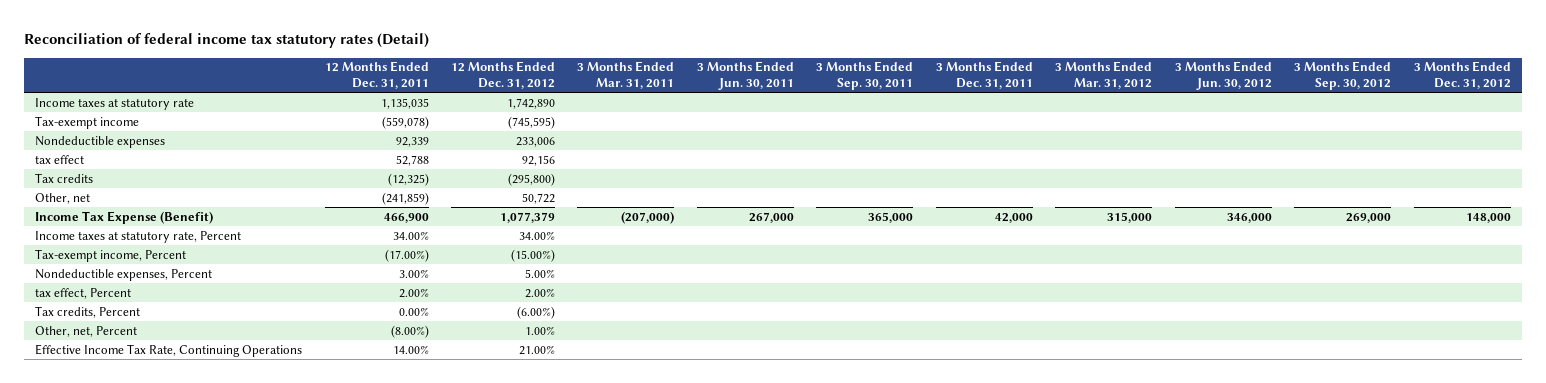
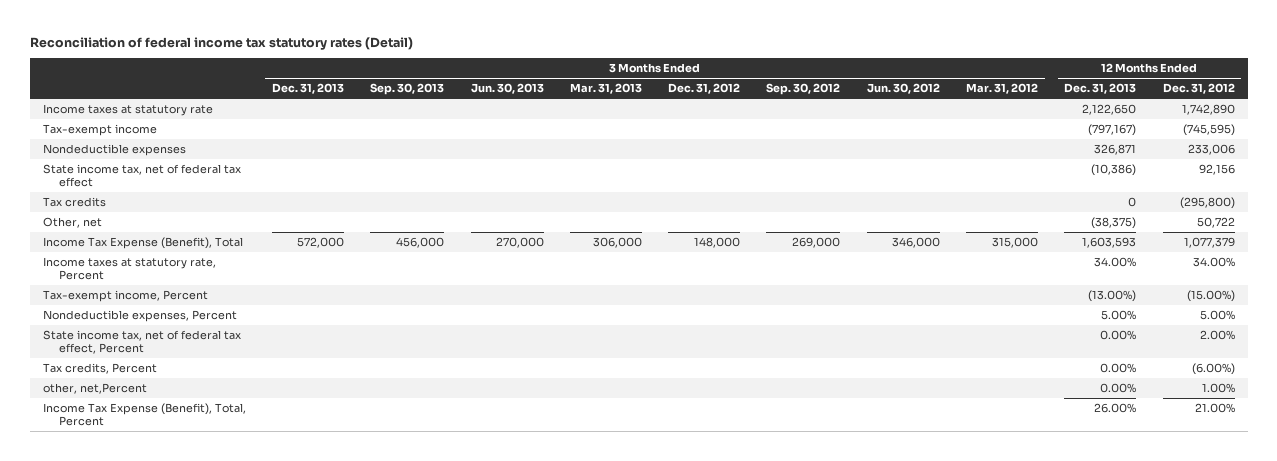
[324,61,429,90] 12 Months Ended Dec. 31, 2011 -> none
[577,61,675,90] 3 Months Ended Mar. 31, 2011 -> none
[696,61,794,91] 3 Months Ended Jun. 30, 2011 -> none
[816,61,914,91] 3 Months Ended Sep. 30, 2011 -> none
[935,61,1033,90] 3 Months Ended Dec. 31, 2011 -> none
none -> [271,83,344,95] Dec. 31, 2013
none -> [370,83,445,96] Sep. 30, 2013
none -> [470,83,544,95] Jun. 30, 2013
none -> [569,83,642,95] Mar. 31, 2013
none -> [1064,83,1137,95] Dec. 31, 2013
[35,154,85,164] tax effect -> [42,164,241,188] State income tax, net of federal tax effect
[35,210,214,224] Income Tax Expense (Benefit) -> [42,237,243,250] Income Tax Expense (Benefit), Total
[35,287,132,299] tax effect, Percent -> none
none -> [42,330,241,355] State income tax, net of federal tax effect, Percent
[35,343,303,357] Effective Income Tax Rate, Continuing Operations -> none
[35,325,138,337] Other, net, Percent -> [42,383,147,395] other, net,Percent
none -> [42,403,246,427] Income Tax Expense (Benefit), Total, Percent

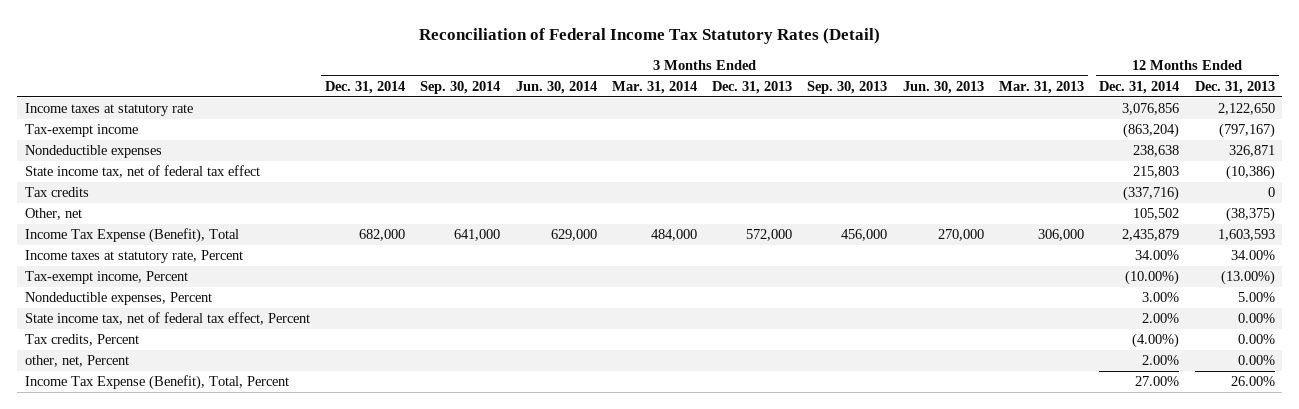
[29,36,413,50] Reconciliation of federal income tax statutory rates (Detail) -> [418,27,880,44] Reconciliation of Federal Income Tax Statutory Rates (Detail)
[668,83,741,95] Dec. 31, 2012 -> none
[766,83,841,96] Sep. 30, 2012 -> none
[866,83,940,95] Jun. 30, 2012 -> none
[965,83,1038,95] Mar. 31, 2012 -> none
[1162,83,1235,95] Dec. 31, 2012 -> none
none -> [324,81,405,95] Dec. 31, 2014
none -> [420,81,501,95] Sep. 30, 2014
none -> [515,81,597,95] Jun. 30, 2014
none -> [611,81,697,95] Mar. 31, 2014
none -> [1099,81,1180,95] Dec. 31, 2014
[42,383,147,395] other, net,Percent -> [24,355,129,368] other, net, Percent

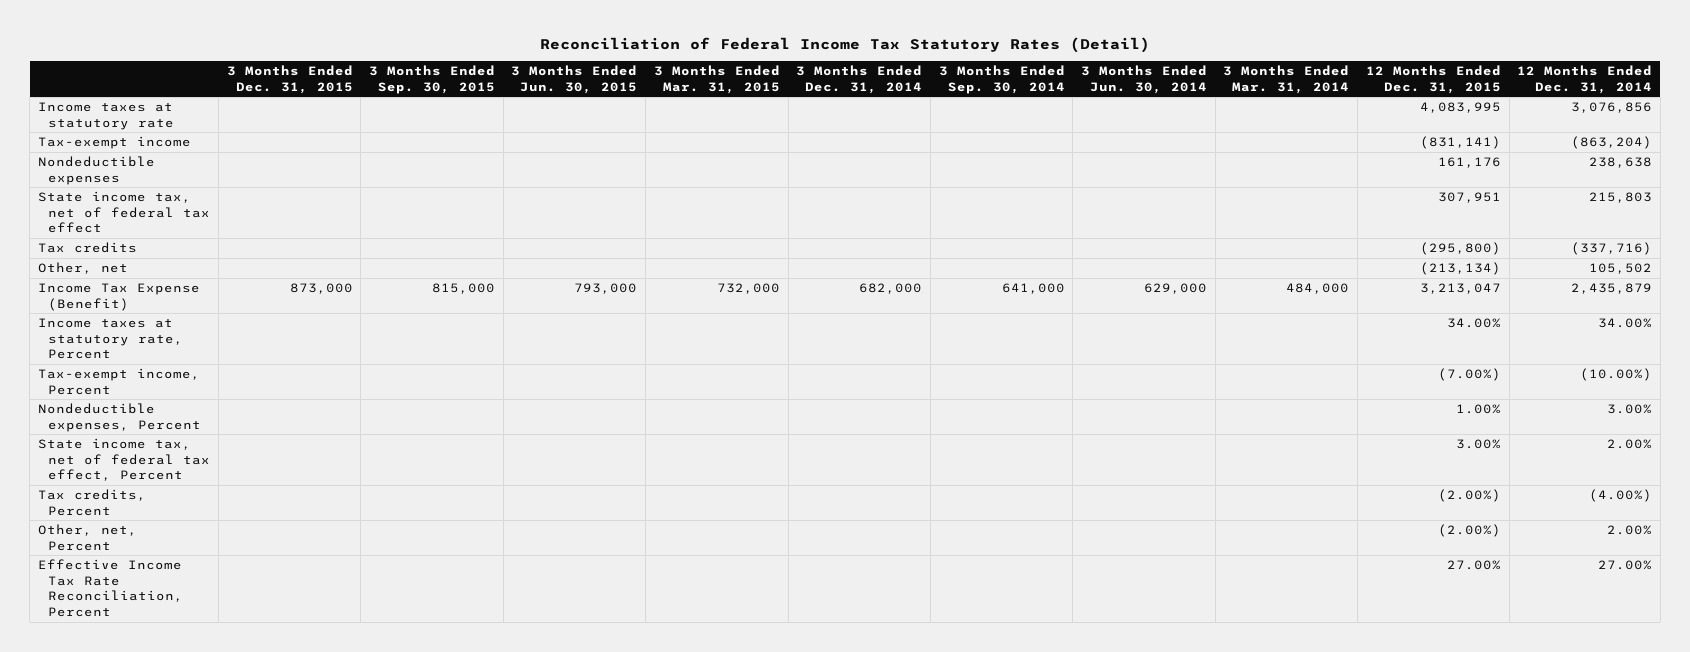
[712,81,793,95] Dec. 31, 2013 -> none
[807,81,888,95] Sep. 30, 2013 -> none
[902,81,984,95] Jun. 30, 2013 -> none
[999,81,1085,95] Mar. 31, 2013 -> none
[1194,81,1275,95] Dec. 31, 2013 -> none
none -> [226,64,353,94] 3 Months Ended Dec. 31, 2015
none -> [369,64,496,94] 3 Months Ended Sep. 30, 2015
none -> [511,64,638,94] 3 Months Ended Jun. 30, 2015
none -> [653,64,780,94] 3 Months Ended Mar. 31, 2015
none -> [1365,64,1501,94] 12 Months Ended Dec. 31, 2015
[24,228,239,244] Income Tax Expense (Benefit), Total -> [37,283,200,311] Income Tax Expense (Benefit)
[24,375,289,391] Income Tax Expense (Benefit), Total, Percent -> none
[24,355,129,368] other, net, Percent -> [37,524,137,551] Other, net, Percent
none -> [37,559,184,618] Effective Income Tax Rate Reconciliation, Percent

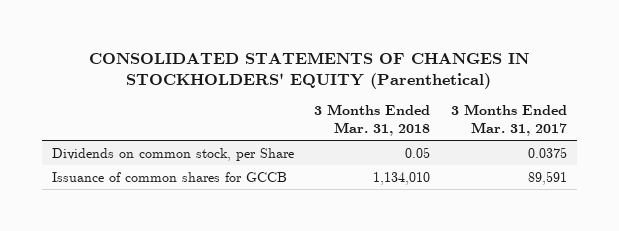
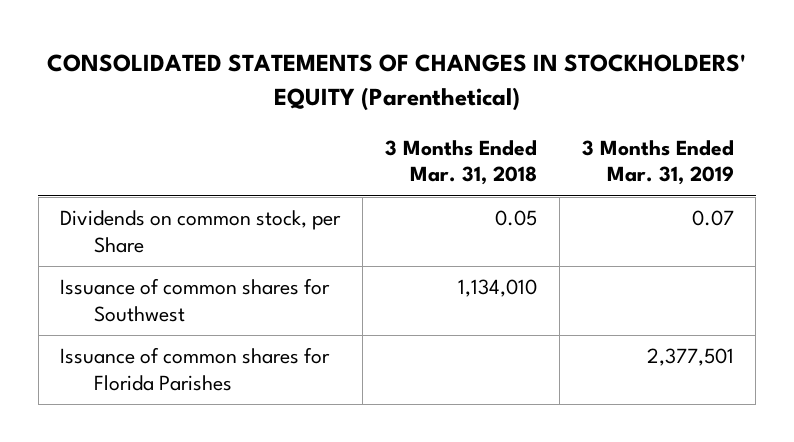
[450,104,567,137] 3 Months Ended Mar. 31, 2017 -> none
none -> [581,139,734,186] 3 Months Ended Mar. 31, 2019
[52,171,288,182] Issuance of common shares for GCCB -> [60,278,331,323] Issuance of common shares for Southwest
none -> [60,347,331,392] Issuance of common shares for Florida Parishes

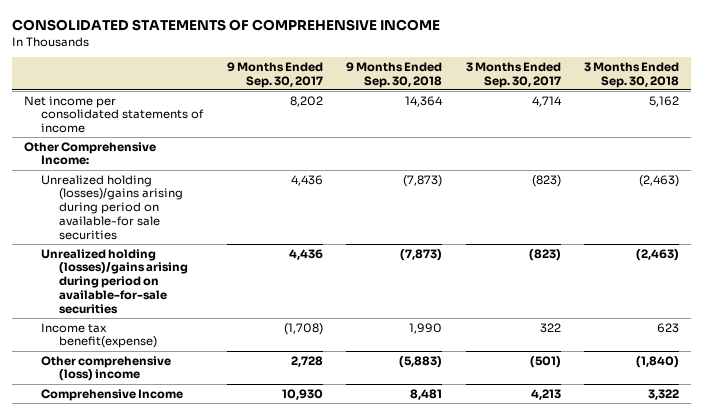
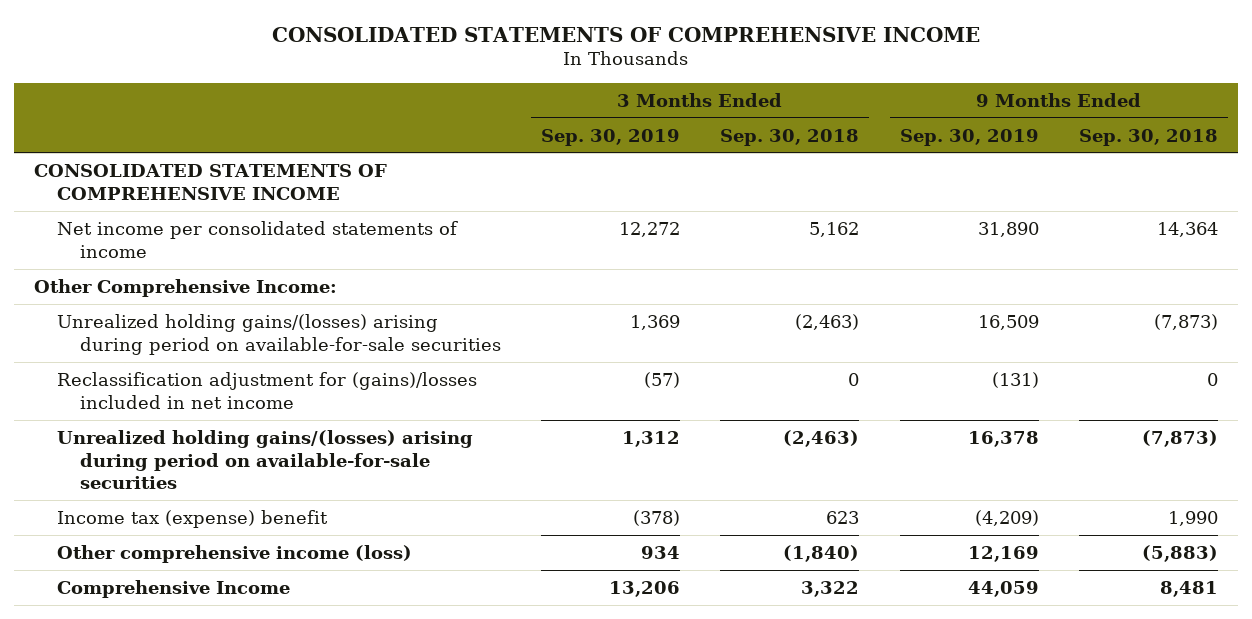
[226,61,323,88] 9 Months Ended Sep. 30, 2017 -> none
[465,61,561,88] 3 Months Ended Sep. 30, 2017 -> none
none -> [541,128,681,146] Sep. 30, 2019
none -> [899,128,1039,146] Sep. 30, 2019
none -> [34,163,388,200] CONSOLIDATED STATEMENTS OF COMPREHENSIVE INCOME
[41,174,183,240] Unrealized holding (losses)/gains arising during period on available-for sale securities -> [57,313,502,355] Unrealized holding gains/(losses) arising during period on available-for-sale securities
none -> [57,371,478,409] Reclassification adjustment for (gains)/losses included in net income
[41,248,188,314] Unrealized holding (losses)/gains arising during period on available-for-sale securities -> [57,429,474,490] Unrealized holding gains/(losses) arising during period on available-for-sale securities
[41,322,157,349] Income tax benefit(expense) -> [57,509,329,528] Income tax (expense) benefit
[41,355,172,382] Other comprehensive (loss) income -> [57,544,413,563] Other comprehensive income (loss)

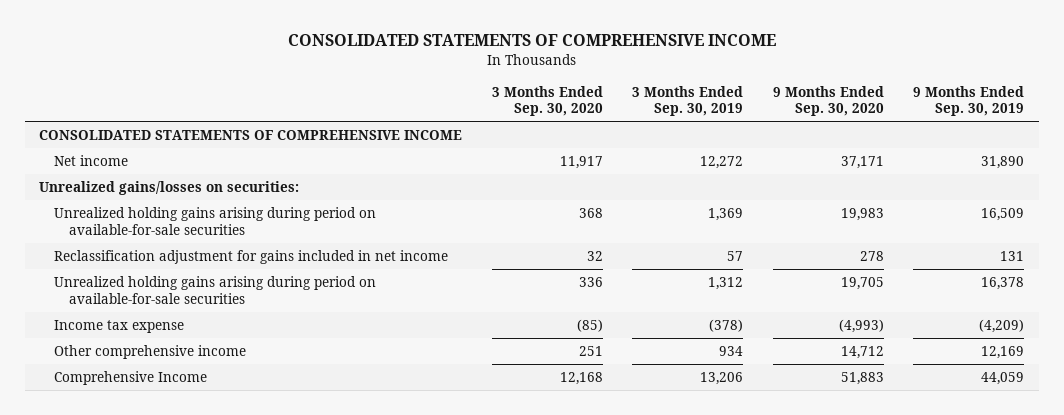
[720,128,860,146] Sep. 30, 2018 -> none
[1078,128,1218,146] Sep. 30, 2018 -> none
none -> [491,85,603,116] 3 Months Ended Sep. 30, 2020
none -> [772,85,884,116] 9 Months Ended Sep. 30, 2020
[34,278,338,297] Other Comprehensive Income: -> none
[57,220,459,258] Net income per consolidated statements of income -> [54,155,129,167] Net income
none -> [39,181,300,196] Unrealized gains/losses on securities:
[57,313,502,355] Unrealized holding gains/(losses) arising during period on available-for-sale securities -> [54,207,377,235] Unrealized holding gains arising during period on available-for-sale securities
[57,371,478,409] Reclassification adjustment for (gains)/losses included in net income -> [54,250,449,265] Reclassification adjustment for gains included in net income
[644,371,681,388] (57) -> [727,251,744,262] 57
[991,371,1039,388] (131) -> [1000,251,1025,262] 131
[57,429,474,490] Unrealized holding gains/(losses) arising during period on available-for-sale securities -> [54,276,377,304] Unrealized holding gains arising during period on available-for-sale securities
[57,509,329,528] Income tax (expense) benefit -> [54,320,185,334] Income tax expense
[57,544,413,563] Other comprehensive income (loss) -> [54,345,247,360] Other comprehensive income

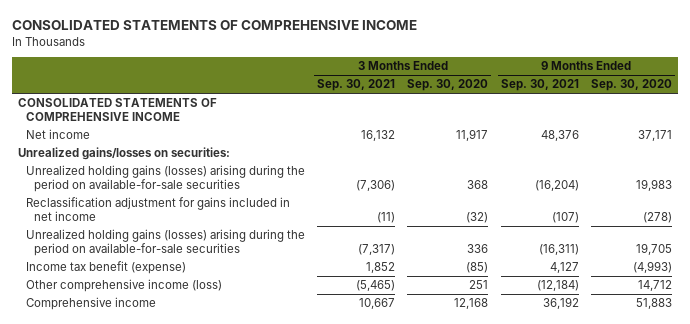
[632,85,744,116] 3 Months Ended Sep. 30, 2019 -> none
[913,85,1025,116] 9 Months Ended Sep. 30, 2019 -> none
none -> [317,79,396,92] Sep. 30, 2021
none -> [500,79,579,92] Sep. 30, 2021
[54,207,377,235] Unrealized holding gains arising during period on available-for-sale securities -> [26,165,306,193] Unrealized holding gains (losses) arising during the period on available-for-sale securities
[586,251,603,262] 32 -> [466,212,489,224] (32)
[859,251,884,262] 278 -> [642,212,672,224] (278)
[54,276,377,304] Unrealized holding gains arising during period on available-for-sale securities -> [26,229,306,257] Unrealized holding gains (losses) arising during the period on available-for-sale securities
[54,320,185,334] Income tax expense -> [26,261,187,275] Income tax benefit (expense)
[54,345,247,360] Other comprehensive income -> [26,279,223,293] Other comprehensive income (loss)
[54,371,208,386] Comprehensive Income -> [26,297,157,311] Comprehensive income

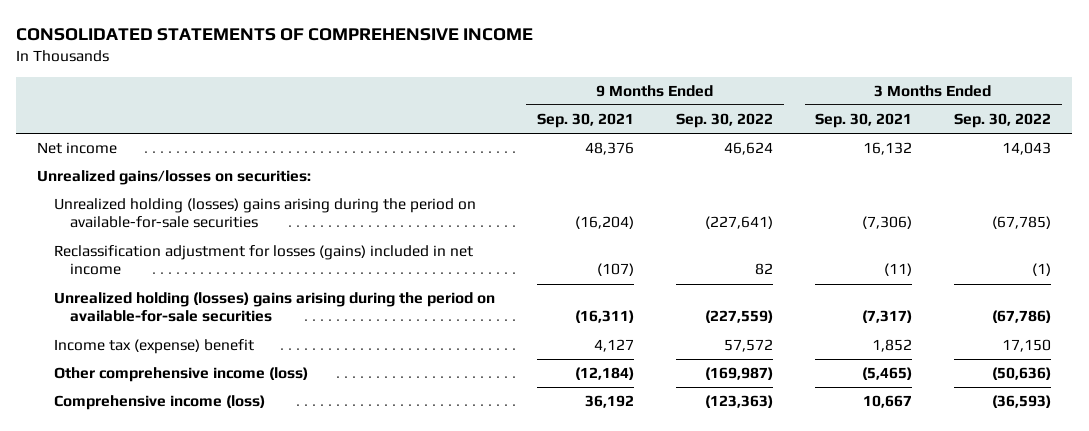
[407,79,489,92] Sep. 30, 2020 -> none
[590,79,672,92] Sep. 30, 2020 -> none
none -> [676,113,774,129] Sep. 30, 2022
none -> [954,113,1052,129] Sep. 30, 2022
[18,98,218,122] CONSOLIDATED STATEMENTS OF COMPREHENSIVE INCOME -> none
[26,165,306,193] Unrealized holding gains (losses) arising during the period on available-for-sale securities -> [53,198,476,229] Unrealized holding (losses) gains arising during the period on available-for-sale securities
[26,197,291,222] Reclassification adjustment for gains included in net income -> [53,245,473,276] Reclassification adjustment for losses (gains) included in net income
[26,229,306,257] Unrealized holding gains (losses) arising during the period on available-for-sale securities -> [53,292,495,323] Unrealized holding (losses) gains arising during the period on available-for-sale securities
[26,261,187,275] Income tax benefit (expense) -> [53,339,254,355] Income tax (expense) benefit
[26,297,157,311] Comprehensive income -> [53,395,265,411] Comprehensive income (loss)

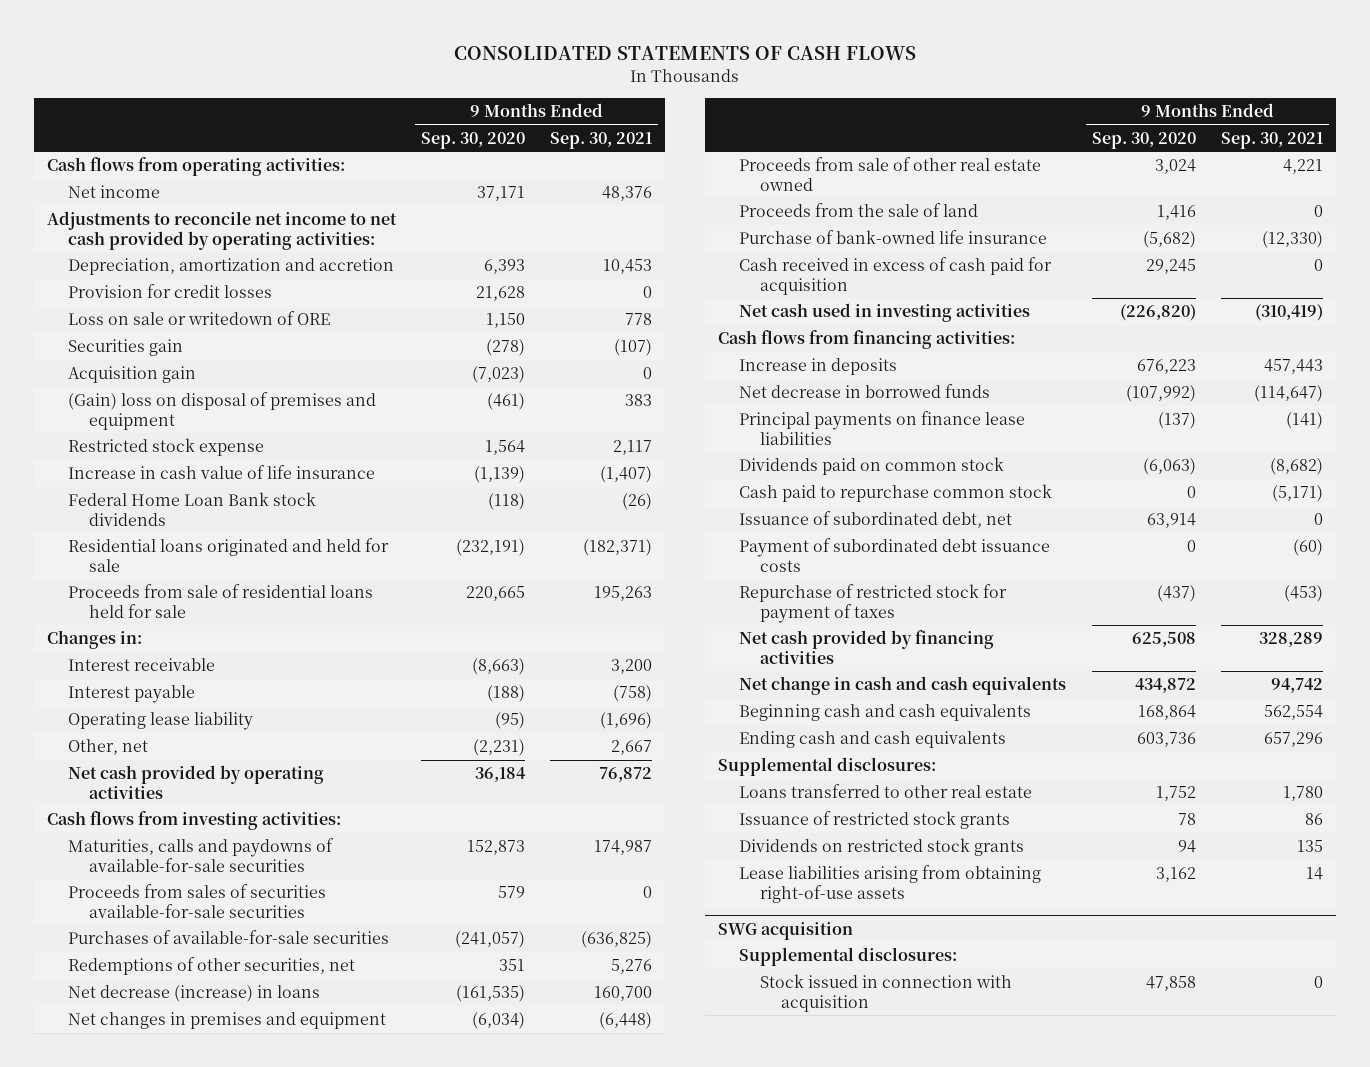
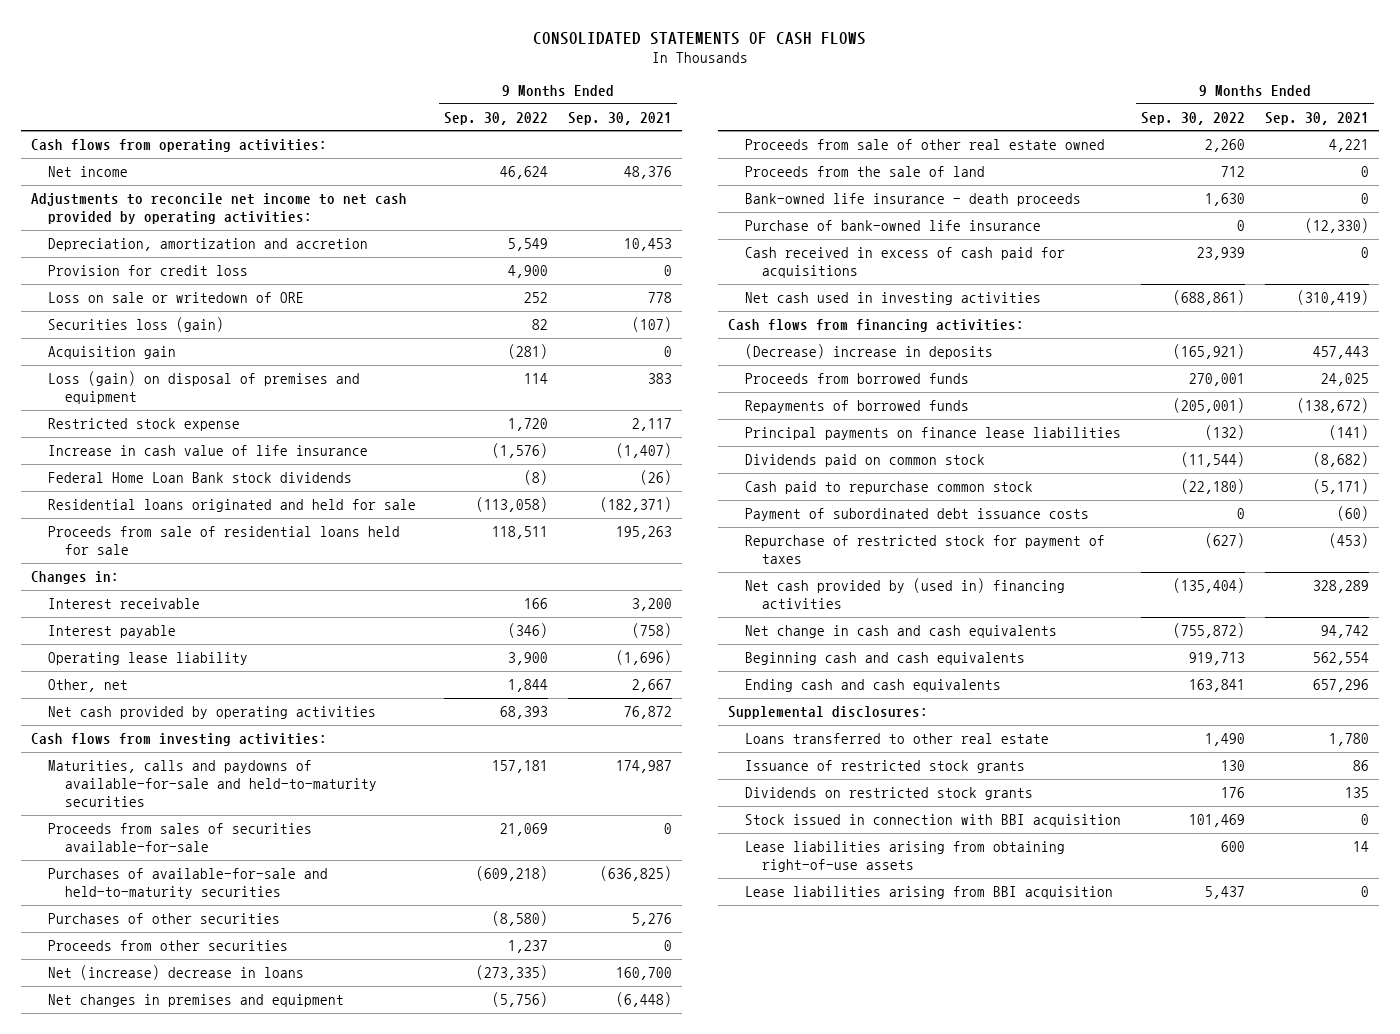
[421,131,526,149] Sep. 30, 2020 -> none
none -> [443,111,548,125] Sep. 30, 2022
[67,284,272,299] Provision for credit losses -> [47,265,248,277] Provision for credit loss
[67,339,183,357] Securities gain -> [47,317,224,333] Securities loss (gain)
[67,392,376,430] (Gain) loss on disposal of premises and equipment -> [47,371,360,405] Loss (gain) on disposal of premises and equipment
[67,838,334,872] Maturities, calls and paydowns of available-for-sale securities -> [47,760,377,808] Maturities, calls and paydowns of available-for-sale and held-to-maturity securities
[67,884,326,918] Proceeds from sales of securities available-for-sale securities -> [47,823,312,853] Proceeds from sales of securities available-for-sale
[67,930,389,945] Purchases of available-for-sale securities -> [47,868,328,900] Purchases of available-for-sale and held-to-maturity securities
[67,957,355,976] Redemptions of other securities, net -> [47,913,280,925] Purchases of other securities
none -> [47,940,288,952] Proceeds from other securities
[67,985,320,1003] Net decrease (increase) in loans -> [47,965,304,981] Net (increase) decrease in loans
none -> [744,193,1081,207] Bank-owned life insurance - death proceeds
[738,257,1052,295] Cash received in excess of cash paid for acquisition -> [744,247,1065,279] Cash received in excess of cash paid for acquisitions
[738,358,897,376] Increase in deposits -> [744,344,993,360] (Decrease) increase in deposits
[738,384,990,399] Net decrease in borrowed funds -> [744,373,969,385] Proceeds from borrowed funds
[1254,385,1324,403] (114,647) -> [1320,373,1369,387] 24,025
none -> [744,400,969,414] Repayments of borrowed funds
[738,511,1012,529] Issuance of subordinated debt, net -> none
[738,630,994,664] Net cash provided by financing activities -> [744,578,1065,610] Net cash provided by (used in) financing activities
none -> [744,814,1121,828] Stock issued in connection with BBI acquisition
[717,921,853,940] SWG acquisition -> none
[738,947,957,967] Supplemental disclosures: -> none
[759,974,1012,1012] Stock issued in connection with acquisition -> none
none -> [744,886,1113,900] Lease liabilities arising from BBI acquisition

